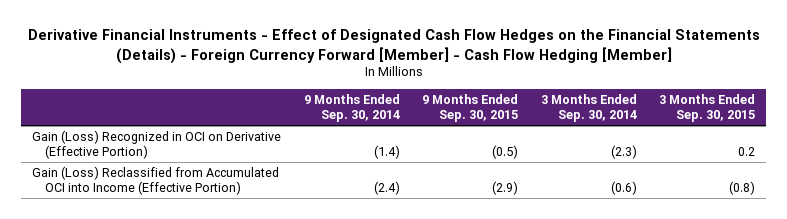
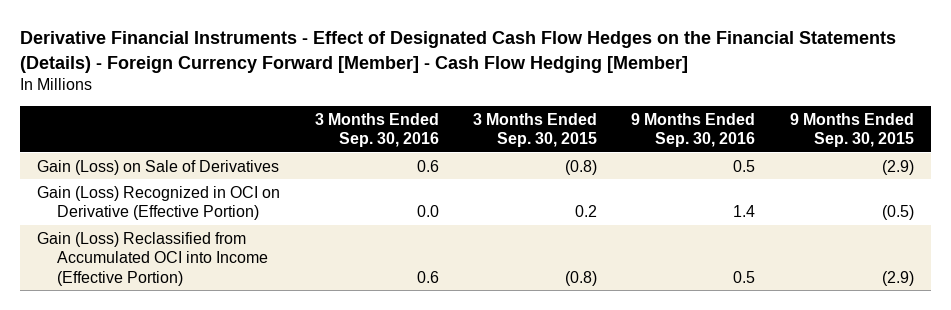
[303,93,400,122] 9 Months Ended Sep. 30, 2014 -> none
[540,93,637,122] 3 Months Ended Sep. 30, 2014 -> none
none -> [314,112,439,148] 3 Months Ended Sep. 30, 2016
none -> [631,112,756,148] 9 Months Ended Sep. 30, 2016
none -> [37,159,280,175] Gain (Loss) on Sale of Derivatives

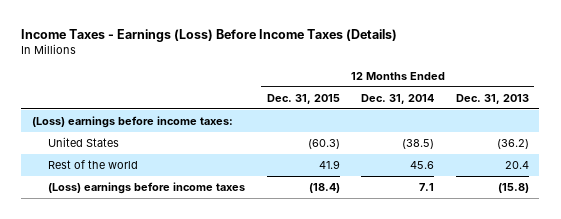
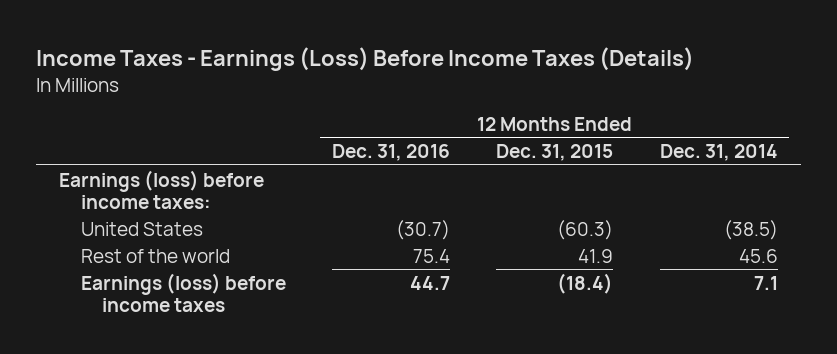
[455,93,529,104] Dec. 31, 2013 -> none
none -> [331,144,450,162] Dec. 31, 2016
[32,116,234,129] (Loss) earnings before income taxes: -> [59,169,265,209] Earnings (loss) before income taxes:
[48,182,246,195] (Loss) earnings before income taxes -> [80,272,286,312] Earnings (loss) before income taxes

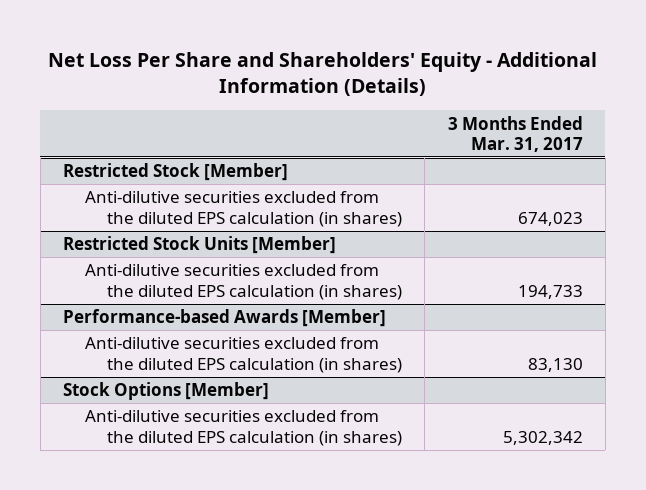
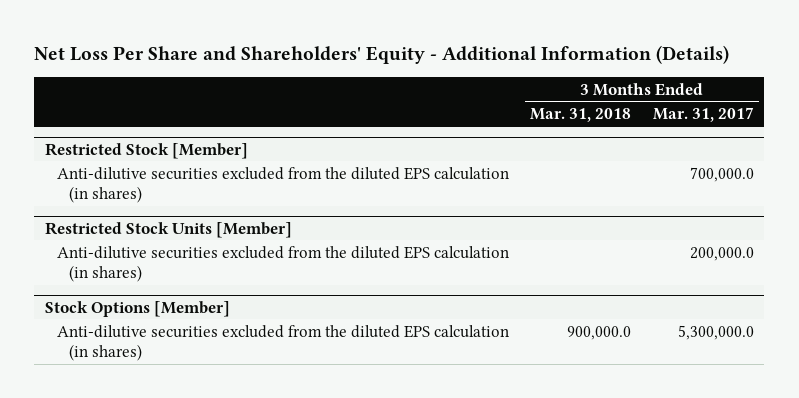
none -> [530,108,632,123] Mar. 31, 2018
[517,211,583,226] 674,023 -> [689,166,754,182] 700,000.0
[63,309,387,328] Performance-based Awards [Member] -> none
[85,337,403,373] Anti-dilutive securities excluded from the diluted EPS calculation (in shares) -> none
[517,284,583,299] 194,733 -> [689,246,754,261] 200,000.0
[502,430,583,445] 5,302,342 -> [677,324,754,340] 5,300,000.0

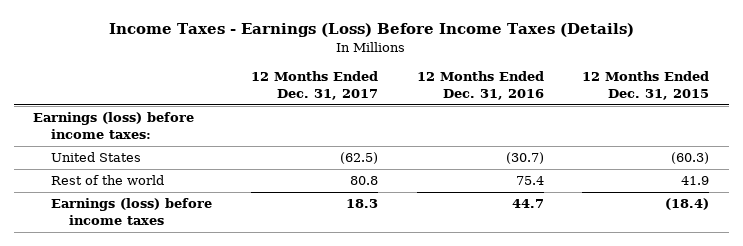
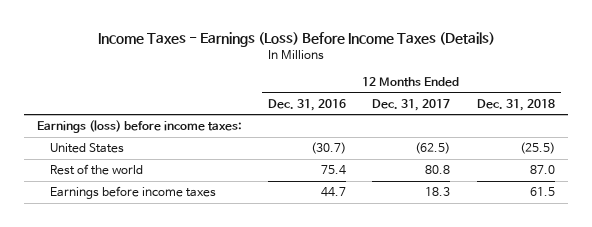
[582,71,710,101] 12 Months Ended Dec. 31, 2015 -> none
none -> [476,98,555,111] Dec. 31, 2018
[51,198,213,226] Earnings (loss) before income taxes -> [50,186,217,200] Earnings before income taxes

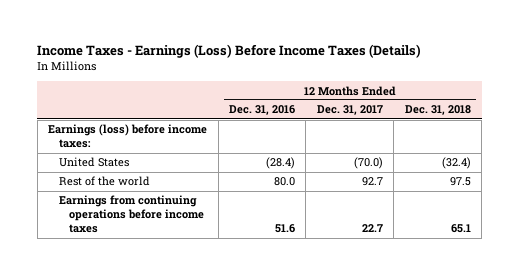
[311,142,347,155] (30.7) -> [266,157,296,170] (28.4)
[415,142,451,155] (62.5) -> [353,157,383,170] (70.0)
[519,142,555,155] (25.5) -> [441,157,471,170] (32.4)
[321,165,347,176] 75.4 -> [274,177,296,187] 80.0
[425,165,451,175] 80.8 -> [361,177,383,187] 92.7
[529,165,555,175] 87.0 -> [449,177,471,187] 97.5
[50,186,217,200] Earnings before income taxes -> [58,195,204,234] Earnings from continuing operations before income taxes
[321,187,347,198] 44.7 -> [275,224,296,234] 51.6
[425,187,451,197] 18.3 -> [361,224,383,233] 22.7
[529,187,555,197] 61.5 -> [450,224,471,234] 65.1

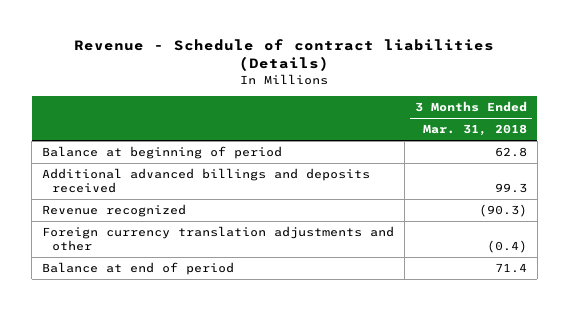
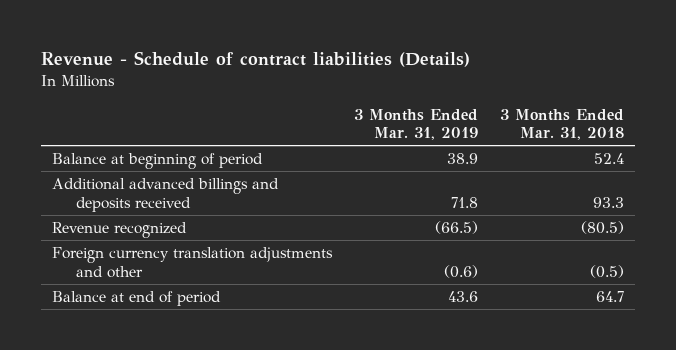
none -> [354,108,479,141] 3 Months Ended Mar. 31, 2019
[494,147,527,158] 62.8 -> [594,152,625,164] 52.4
[494,183,527,194] 99.3 -> [593,196,625,208] 93.3
[478,204,527,218] (90.3) -> [581,220,625,234] (80.5)
[486,240,527,254] (0.4) -> [590,264,625,278] (0.5)
[494,263,527,274] 71.4 -> [596,290,625,302] 64.7

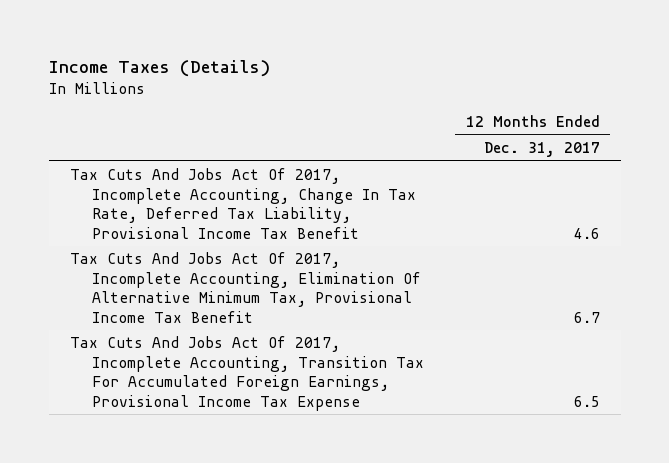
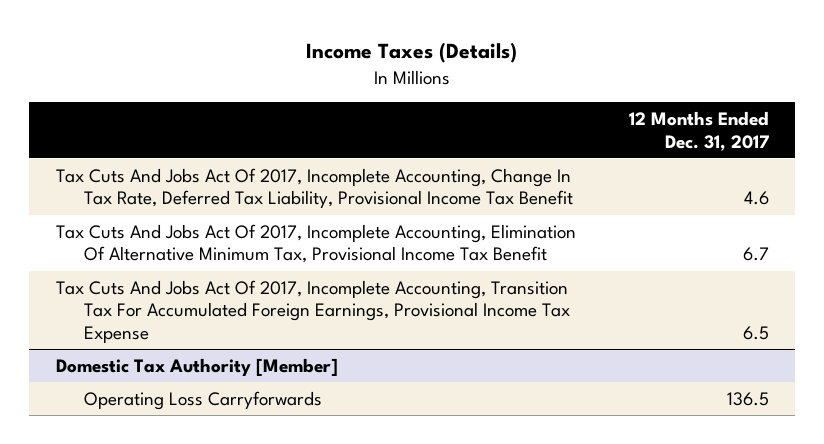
none -> [55,357,338,376] Domestic Tax Authority [Member]
none -> [83,390,322,410] Operating Loss Carryforwards

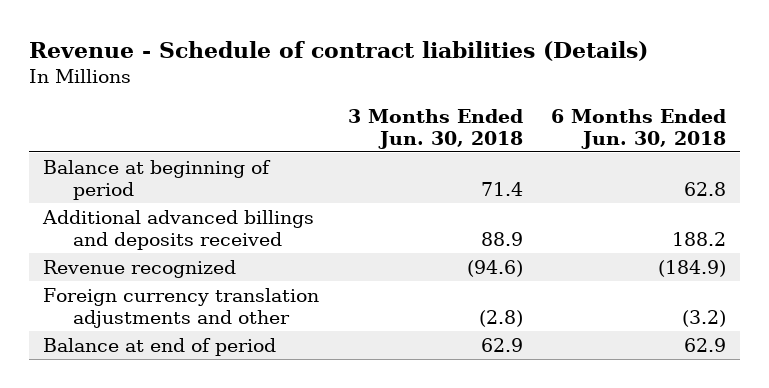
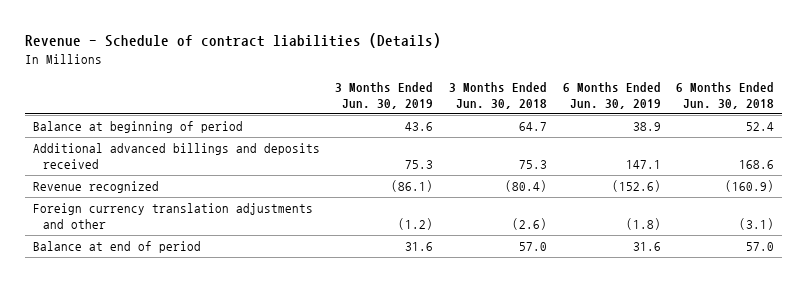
none -> [335,82,434,110] 3 Months Ended Jun. 30, 2019
none -> [562,82,661,110] 6 Months Ended Jun. 30, 2019
[480,181,523,196] 71.4 -> [519,122,548,132] 64.7
[684,181,727,196] 62.8 -> [746,122,775,132] 52.4
[480,231,523,246] 88.9 -> [519,160,548,170] 75.3
[672,231,727,246] 188.2 -> [739,160,775,170] 168.6
[466,259,523,277] (94.6) -> [505,180,548,193] (80.4)
[658,259,727,277] (184.9) -> [725,180,775,193] (160.9)
[478,309,523,327] (2.8) -> [512,218,548,231] (2.6)
[682,309,727,327] (3.2) -> [739,218,775,231] (3.1)
[480,337,523,352] 62.9 -> [519,242,548,252] 57.0
[684,337,727,352] 62.9 -> [746,242,775,252] 57.0

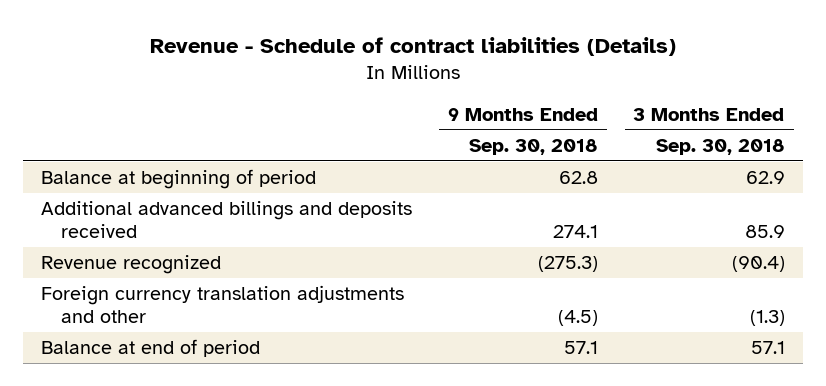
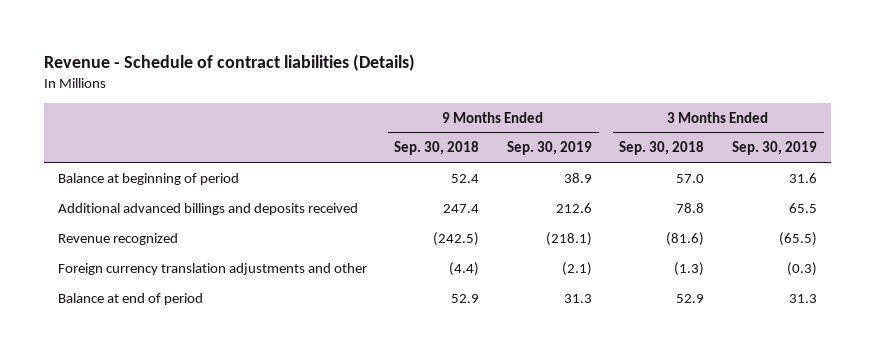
none -> [506,141,592,156] Sep. 30, 2019
none -> [731,141,817,156] Sep. 30, 2019
[559,171,599,185] 62.8 -> [451,173,480,183] 52.4
[745,171,785,185] 62.9 -> [676,173,705,183] 57.0
[553,224,599,238] 274.1 -> [443,203,480,213] 247.4
[744,224,785,238] 85.9 -> [676,202,705,213] 78.8
[538,256,599,273] (275.3) -> [433,231,480,246] (242.5)
[731,256,785,273] (90.4) -> [666,231,705,246] (81.6)
[558,309,599,326] (4.5) -> [449,261,480,276] (4.4)
[564,341,599,355] 57.1 -> [451,293,480,303] 52.9
[750,341,785,355] 57.1 -> [676,293,705,303] 52.9

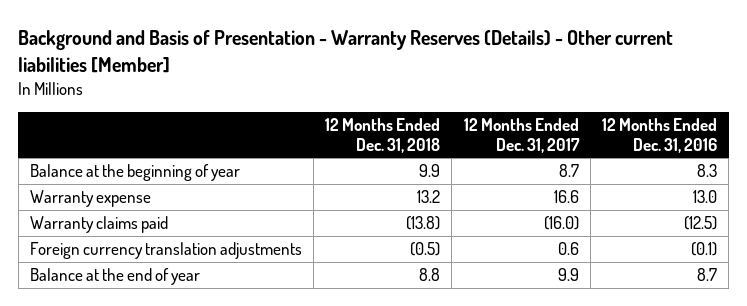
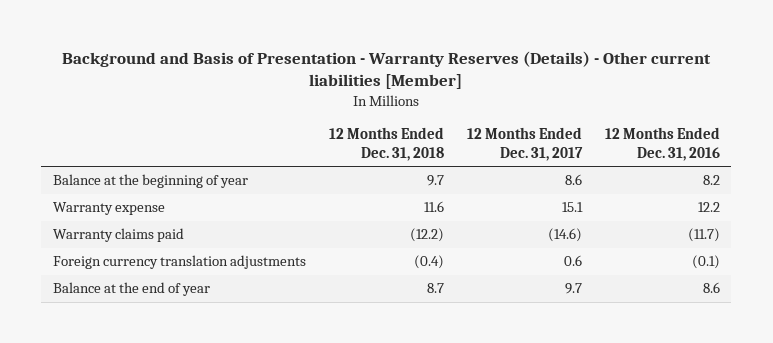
[419,164,441,178] 9.9 -> [426,175,444,187] 9.7
[558,164,579,178] 8.7 -> [564,174,582,186] 8.6
[696,164,717,178] 8.3 -> [702,175,720,186] 8.2
[417,190,441,204] 13.2 -> [423,201,444,213] 11.6
[553,190,579,204] 16.6 -> [561,202,583,213] 15.1
[692,190,717,204] 13.0 -> [697,202,720,213] 12.2
[406,216,441,231] (13.8) -> [409,228,444,243] (12.2)
[543,216,579,231] (16.0) -> [547,228,582,243] (14.6)
[683,216,717,231] (12.5) -> [687,228,720,243] (11.7)
[410,242,441,257] (0.5) -> [413,255,444,270] (0.4)
[419,268,441,282] 8.8 -> [426,283,444,294] 8.7
[557,268,579,282] 9.9 -> [564,283,582,295] 9.7
[696,268,717,282] 8.7 -> [702,282,720,294] 8.6

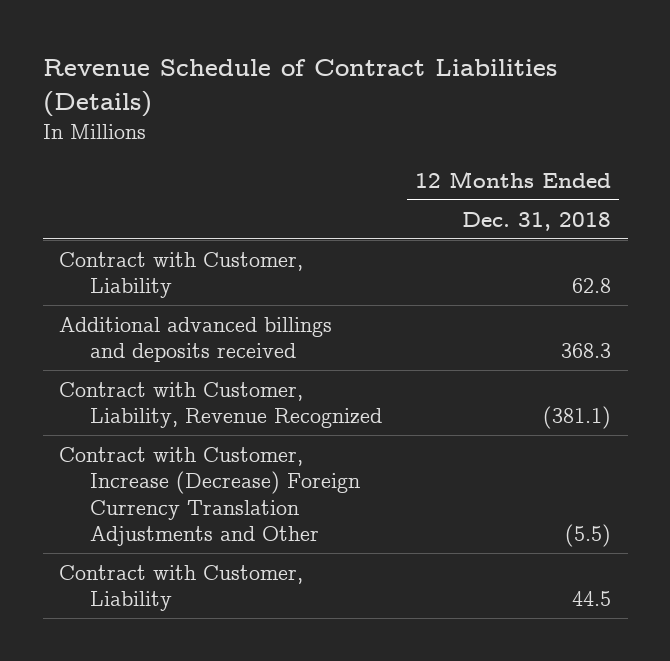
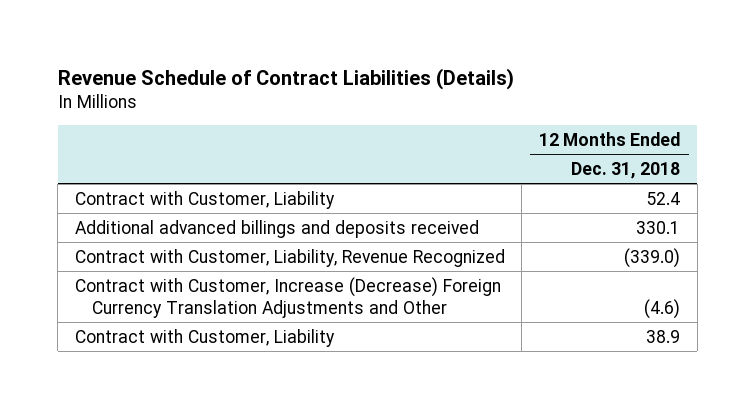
[572,278,612,294] 62.8 -> [646,191,681,205] 52.4
[561,343,612,359] 368.3 -> [636,220,681,234] 330.1
[543,406,612,430] (381.1) -> [624,247,681,268] (339.0)
[565,524,612,548] (5.5) -> [644,298,681,319] (4.6)
[572,591,612,607] 44.5 -> [646,329,681,343] 38.9

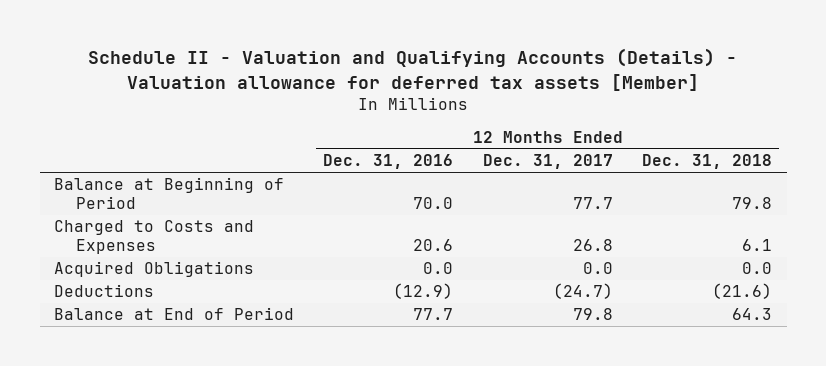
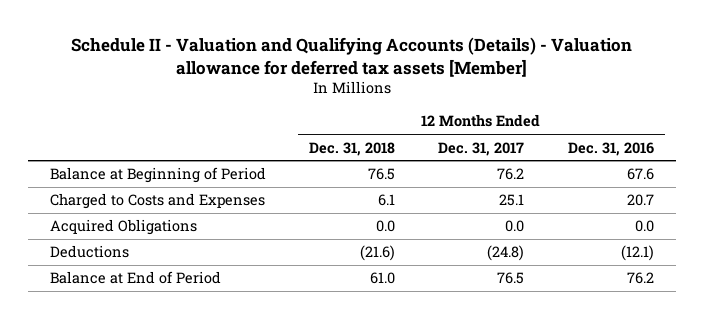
[413,197,454,210] 70.0 -> [626,168,654,181] 67.6
[572,197,613,210] 77.7 -> [497,168,525,181] 76.2
[731,197,772,210] 79.8 -> [368,168,396,181] 76.5
[413,239,454,252] 20.6 -> [626,194,654,207] 20.7
[572,239,613,252] 26.8 -> [499,194,525,207] 25.1
[393,283,454,300] (12.9) -> [620,245,654,262] (12.1)
[552,283,613,300] (24.7) -> [487,245,525,262] (24.8)
[413,308,454,321] 77.7 -> [626,272,654,285] 76.2
[572,308,613,321] 79.8 -> [497,272,525,285] 76.5
[731,308,772,321] 64.3 -> [370,272,396,285] 61.0

